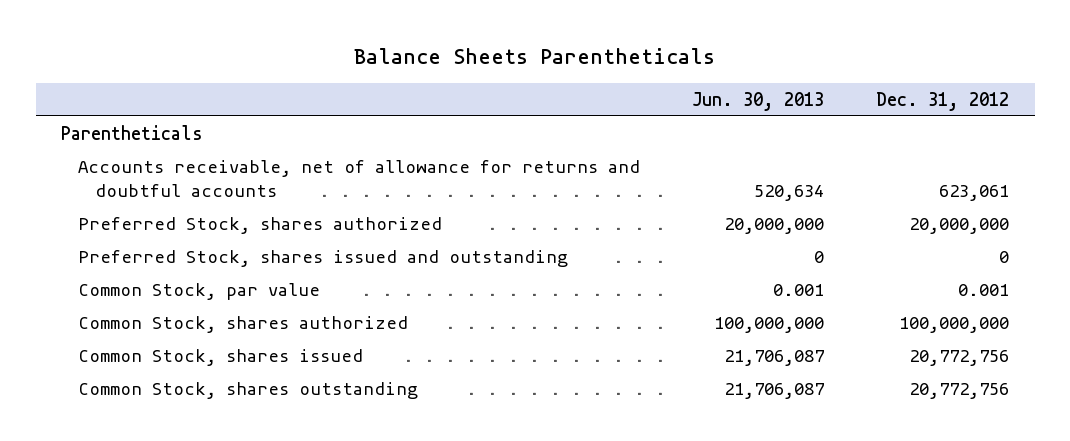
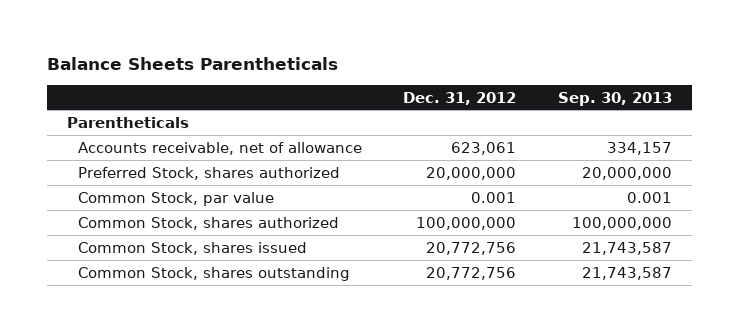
[692,91,825,111] Jun. 30, 2013 -> none
none -> [557,91,672,106] Sep. 30, 2013
[78,159,641,197] Accounts receivable, net of allowance for returns and doubtful accounts -> [78,141,363,155] Accounts receivable, net of allowance
[78,249,569,267] Preferred Stock, shares issued and outstanding -> none

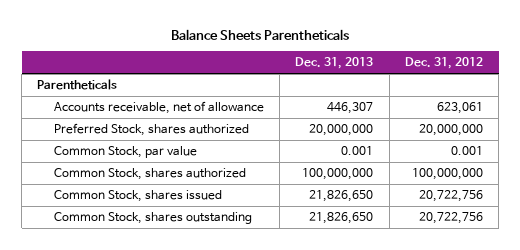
[557,91,672,106] Sep. 30, 2013 -> none
none -> [295,57,374,70] Dec. 31, 2013
[426,241,517,255] 20,772,756 -> [418,190,483,203] 20,722,756
[426,266,517,280] 20,772,756 -> [418,212,483,225] 20,722,756

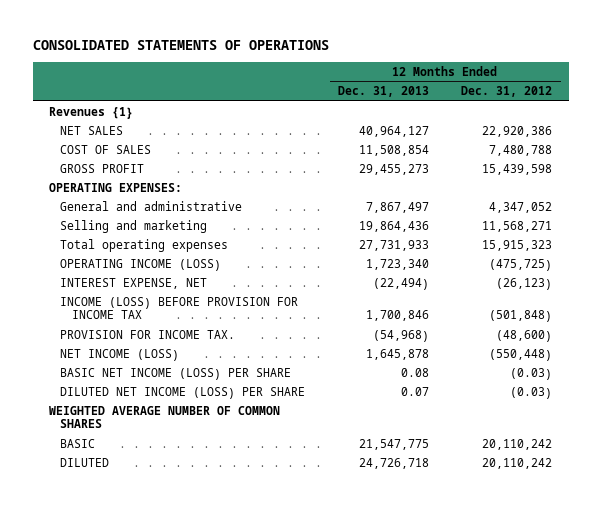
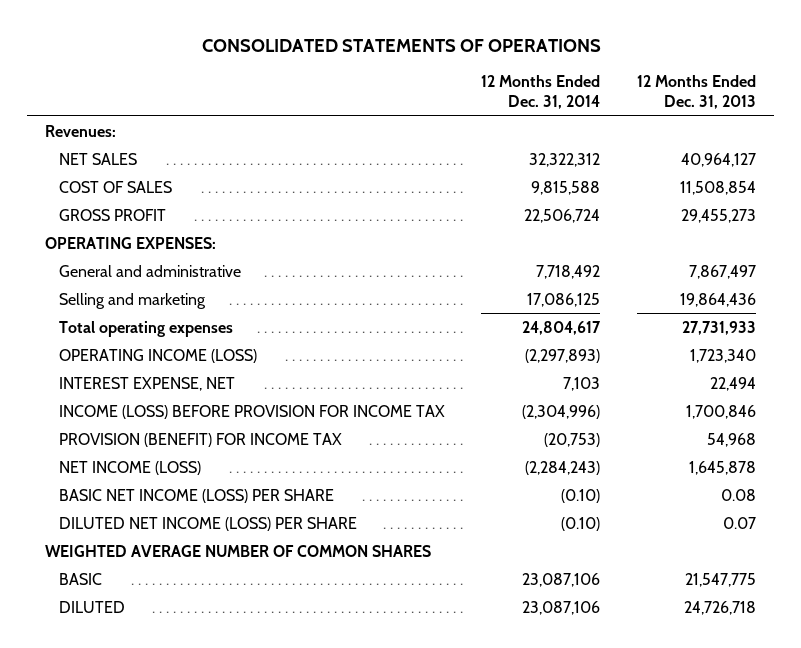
[461,86,553,98] Dec. 31, 2012 -> none
none -> [481,75,601,110] 12 Months Ended Dec. 31, 2014
[48,106,133,119] Revenues {1} -> [45,124,117,137] Revenues:
[372,277,429,290] (22,494) -> [709,376,756,391] 22,494
[60,329,236,339] PROVISION FOR INCOME TAX. -> [58,432,342,447] PROVISION (BENEFIT) FOR INCOME TAX
[372,329,429,342] (54,968) -> [706,432,756,447] 54,968

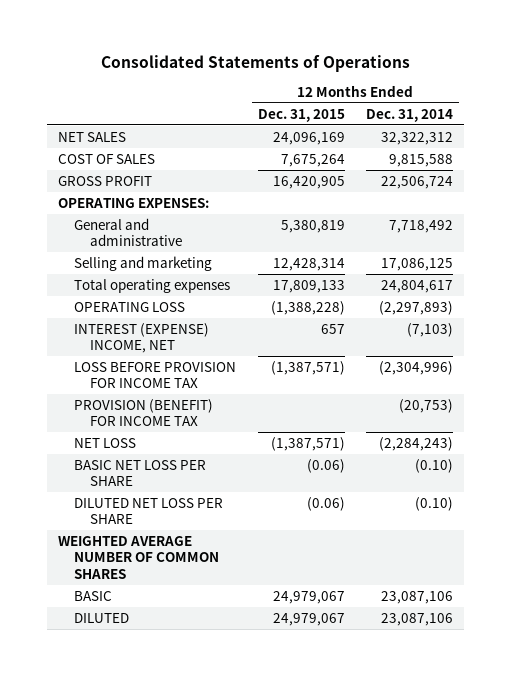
[201,38,601,52] CONSOLIDATED STATEMENTS OF OPERATIONS -> [100,54,410,72] Consolidated Statements of Operations
[636,75,756,110] 12 Months Ended Dec. 31, 2013 -> none
none -> [257,108,345,122] Dec. 31, 2015
[45,124,117,137] Revenues: -> none
[58,348,257,363] OPERATING INCOME (LOSS) -> [73,301,185,312] OPERATING LOSS
[58,376,235,391] INTEREST EXPENSE, NET -> [73,322,209,354] INTEREST (EXPENSE) INCOME, NET
[563,376,601,391] 7,103 -> [407,322,454,337] (7,103)
[58,404,445,419] INCOME (LOSS) BEFORE PROVISION FOR INCOME TAX -> [73,361,236,389] LOSS BEFORE PROVISION FOR INCOME TAX
[58,460,201,475] NET INCOME (LOSS) -> [73,437,136,448] NET LOSS
[58,488,334,503] BASIC NET INCOME (LOSS) PER SHARE -> [73,459,206,487] BASIC NET LOSS PER SHARE
[58,516,357,531] DILUTED NET INCOME (LOSS) PER SHARE -> [73,497,223,525] DILUTED NET LOSS PER SHARE

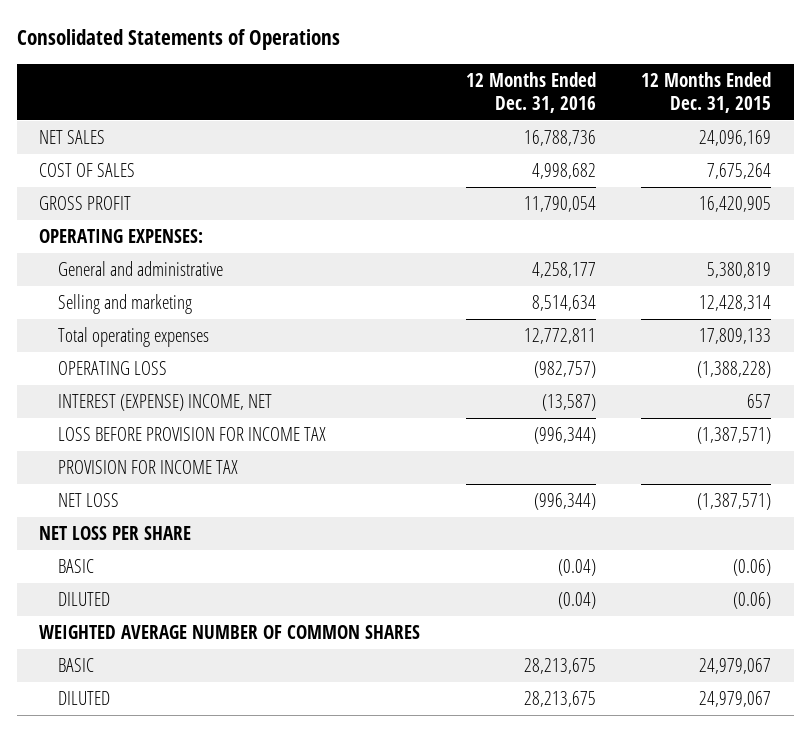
[366,108,454,122] Dec. 31, 2014 -> none
none -> [465,71,596,113] 12 Months Ended Dec. 31, 2016
[73,398,213,427] PROVISION (BENEFIT) FOR INCOME TAX -> [57,459,238,474] PROVISION FOR INCOME TAX
none -> [39,525,192,540] NET LOSS PER SHARE
[73,459,206,487] BASIC NET LOSS PER SHARE -> [57,558,94,573] BASIC
[73,497,223,525] DILUTED NET LOSS PER SHARE -> [57,591,110,606] DILUTED

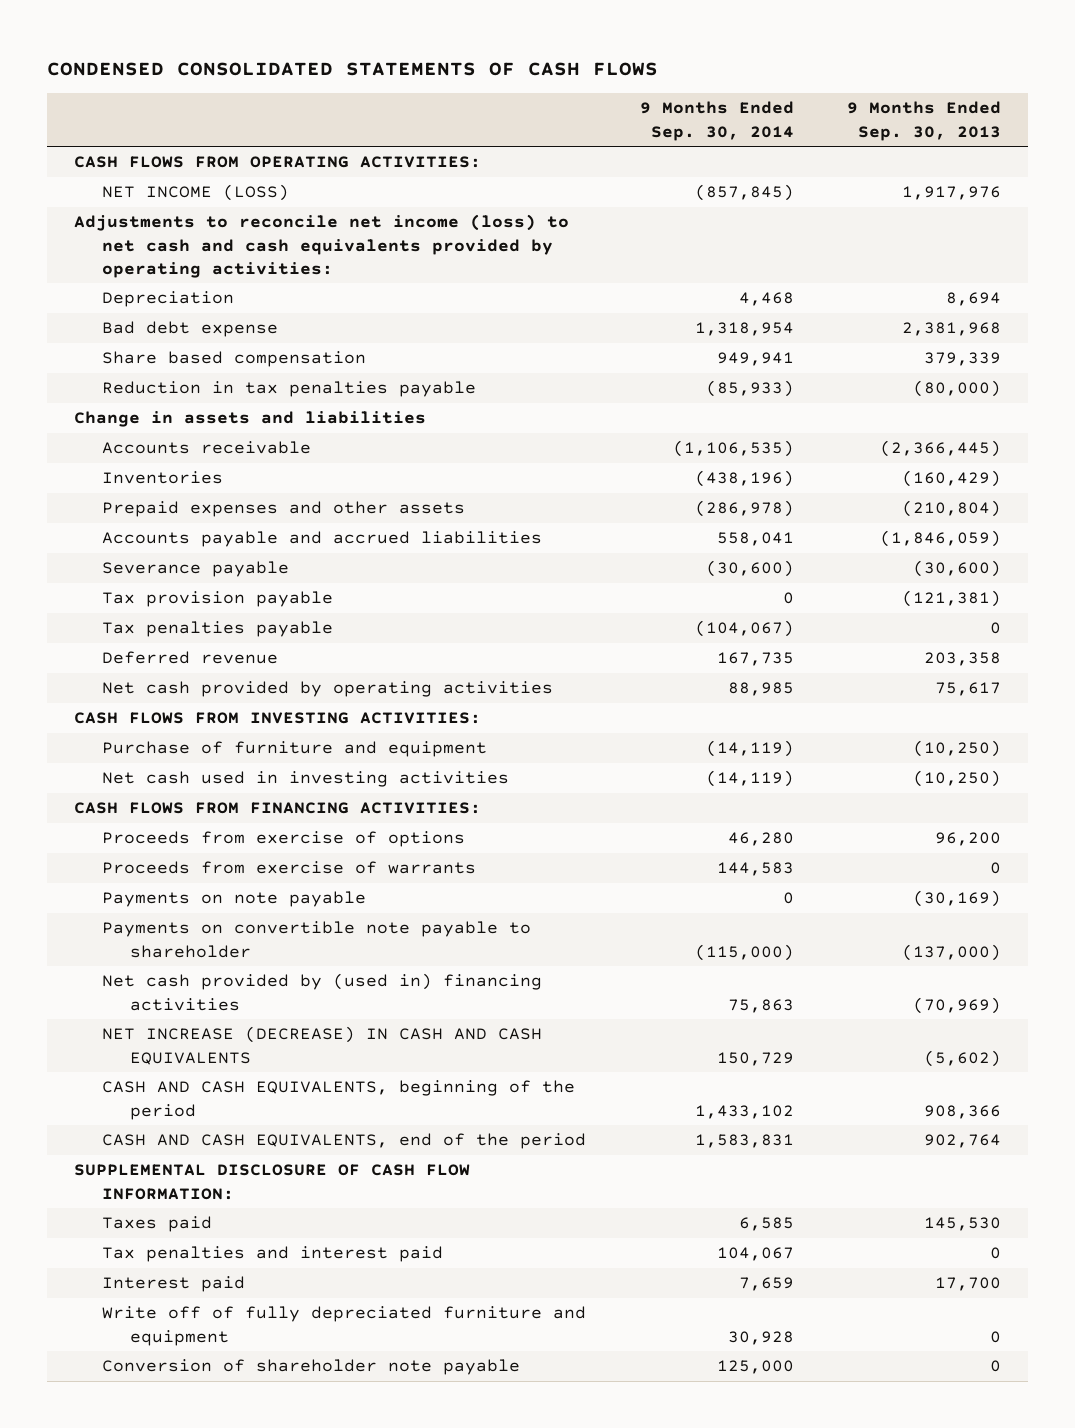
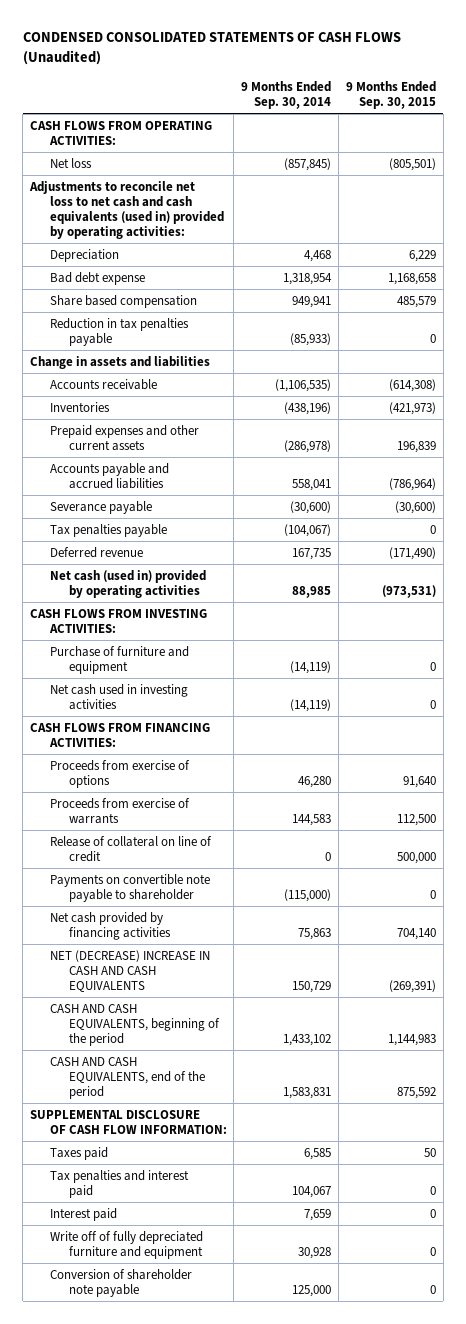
[46,61,658,76] CONDENSED CONSOLIDATED STATEMENTS OF CASH FLOWS -> [22,32,401,66] CONDENSED CONSOLIDATED STATEMENTS OF CASH FLOWS (Unaudited)
[847,101,1002,141] 9 Months Ended Sep. 30, 2013 -> none
none -> [345,80,436,109] 9 Months Ended Sep. 30, 2015
[101,184,289,202] NET INCOME (LOSS) -> [49,157,92,168] Net loss
[73,214,569,278] Adjustments to reconcile net income (loss) to net cash and cash equivalents provided by operating activities: -> [28,180,224,239] Adjustments to reconcile net loss to net cash and cash equivalents (used in) provided by operating activities:
[101,501,465,518] Prepaid expenses and other assets -> [49,424,199,451] Prepaid expenses and other current assets
[101,591,333,608] Tax provision payable -> none
[101,681,553,698] Net cash provided by operating activities -> [49,569,206,598] Net cash (used in) provided by operating activities
[101,891,366,908] Payments on note payable -> none
none -> [49,835,212,862] Release of collateral on line of credit
[101,973,542,1011] Net cash provided by (used in) financing activities -> [49,911,172,940] Net cash provided by financing activities
[101,1026,542,1065] NET INCREASE (DECREASE) IN CASH AND CASH EQUIVALENTS -> [49,949,210,992] NET (DECREASE) INCREASE IN CASH AND CASH EQUIVALENTS

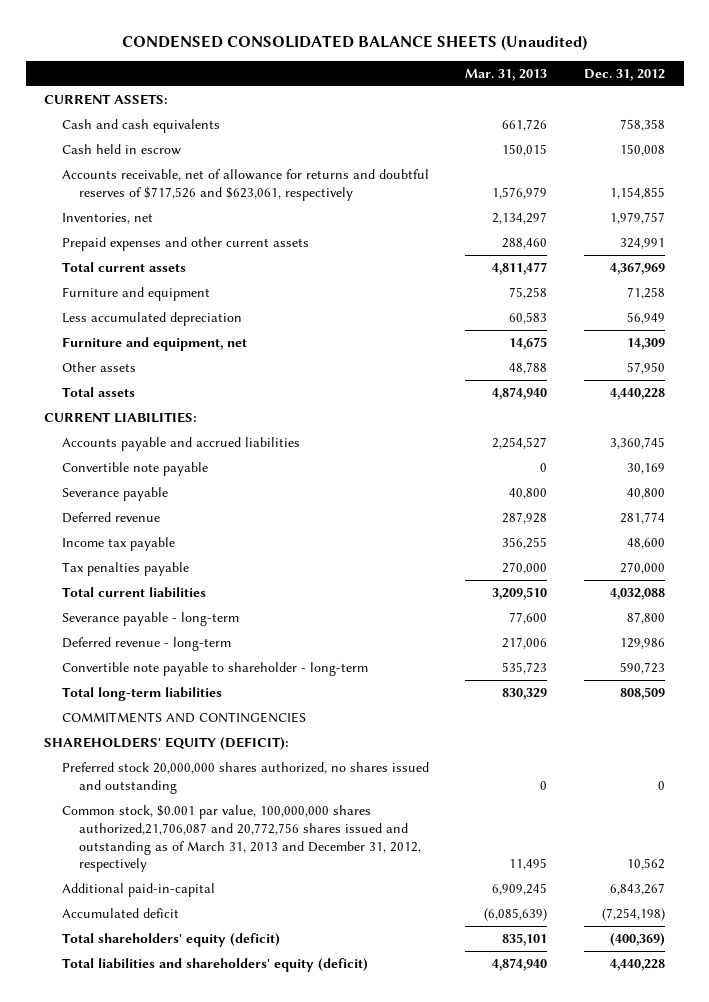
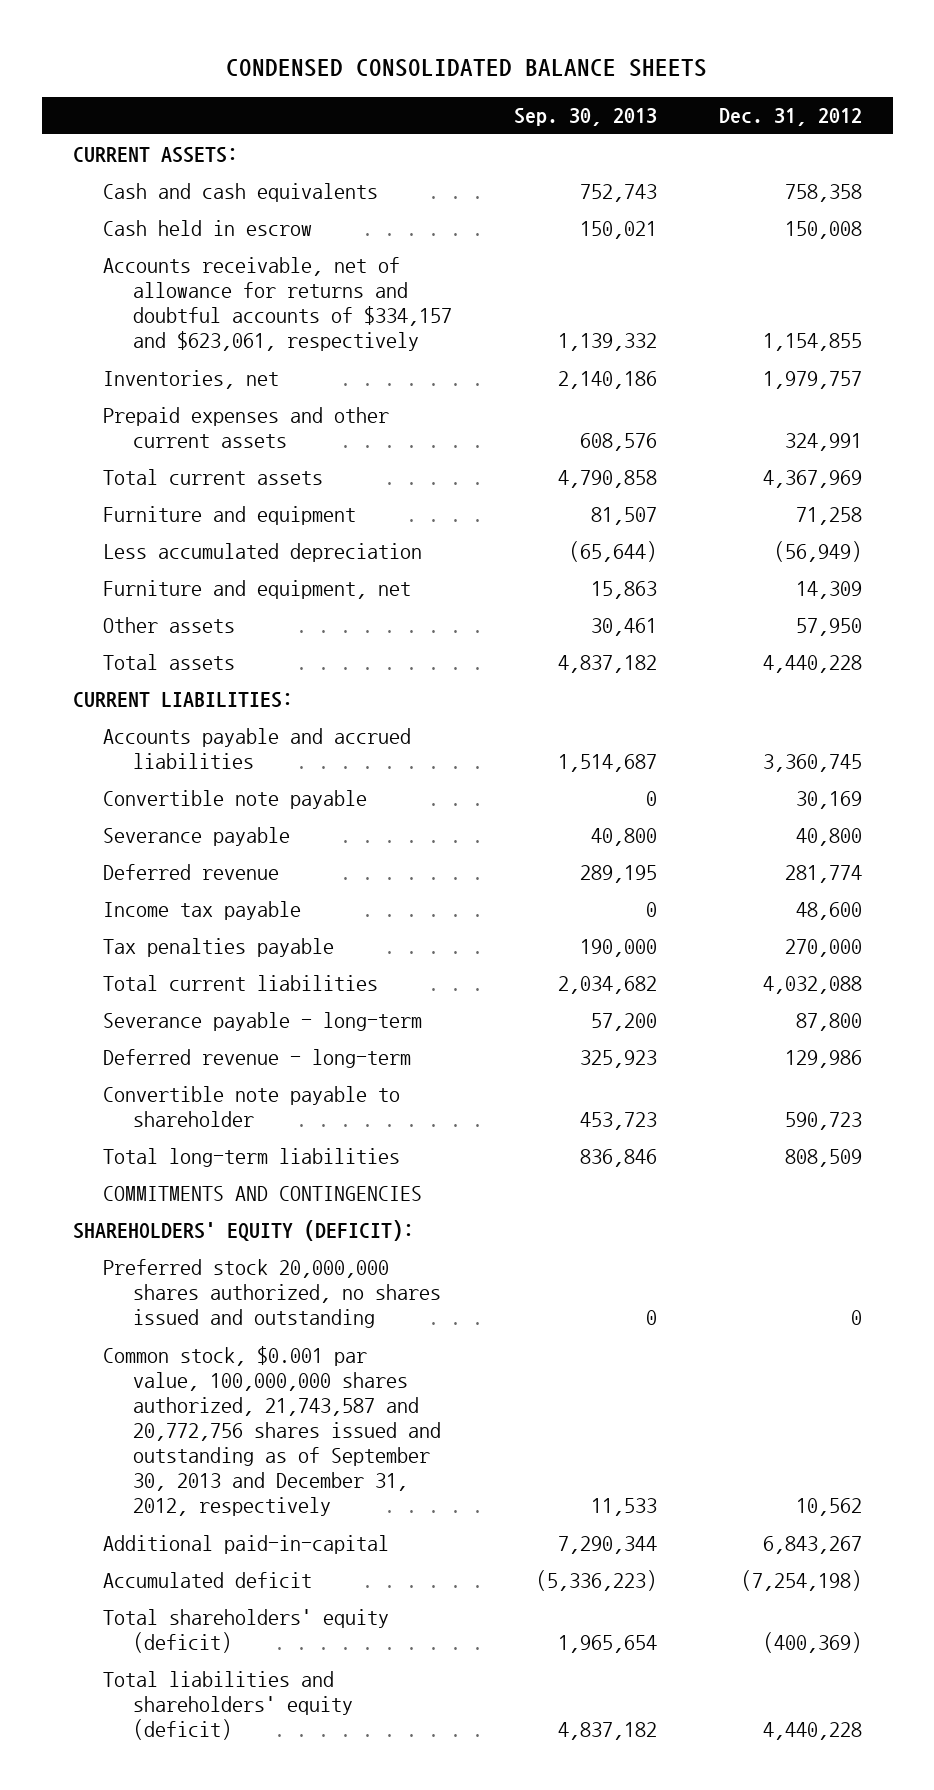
[121,35,587,52] CONDENSED CONSOLIDATED BALANCE SHEETS (Unaudited) -> [226,59,708,78] CONDENSED CONSOLIDATED BALANCE SHEETS
[465,68,548,81] Mar. 31, 2013 -> none
none -> [513,108,657,127] Sep. 30, 2013
[61,168,429,201] Accounts receivable, net of allowance for returns and doubtful reserves of $717,526 and $623,061, respectively -> [102,256,452,351] Accounts receivable, net of allowance for returns and doubtful accounts of $334,157 and $623,061, respectively
[627,311,666,324] 56,949 -> [773,540,862,562] (56,949)
[61,661,368,676] Convertible note payable to shareholder - long-term -> [102,1085,400,1127] Convertible note payable to shareholder
[61,804,421,873] Common stock, $0.001 par value, 100,000,000 shares authorized,21,706,087 and 20,772,756 shares issued and outstanding as of March 31, 2013 and December 31, 2012, respectively -> [102,1345,441,1517] Common stock, $0.001 par value, 100,000,000 shares authorized, 21,743,587 and 20,772,756 shares issued and outstanding as of September 30, 2013 and December 31, 2012, respectively

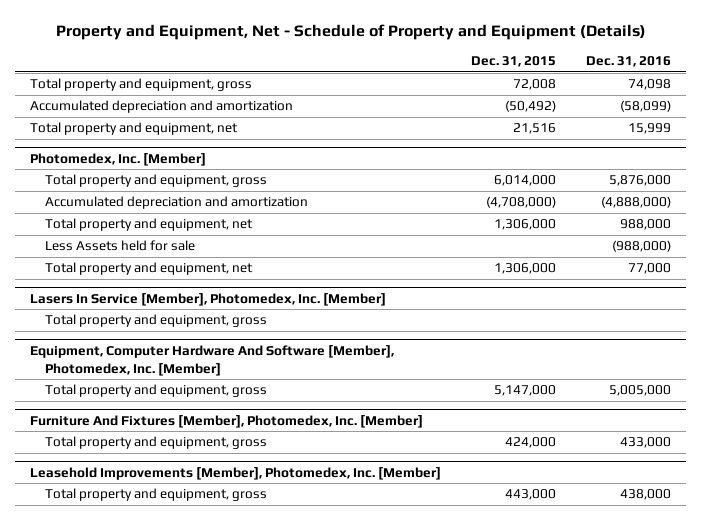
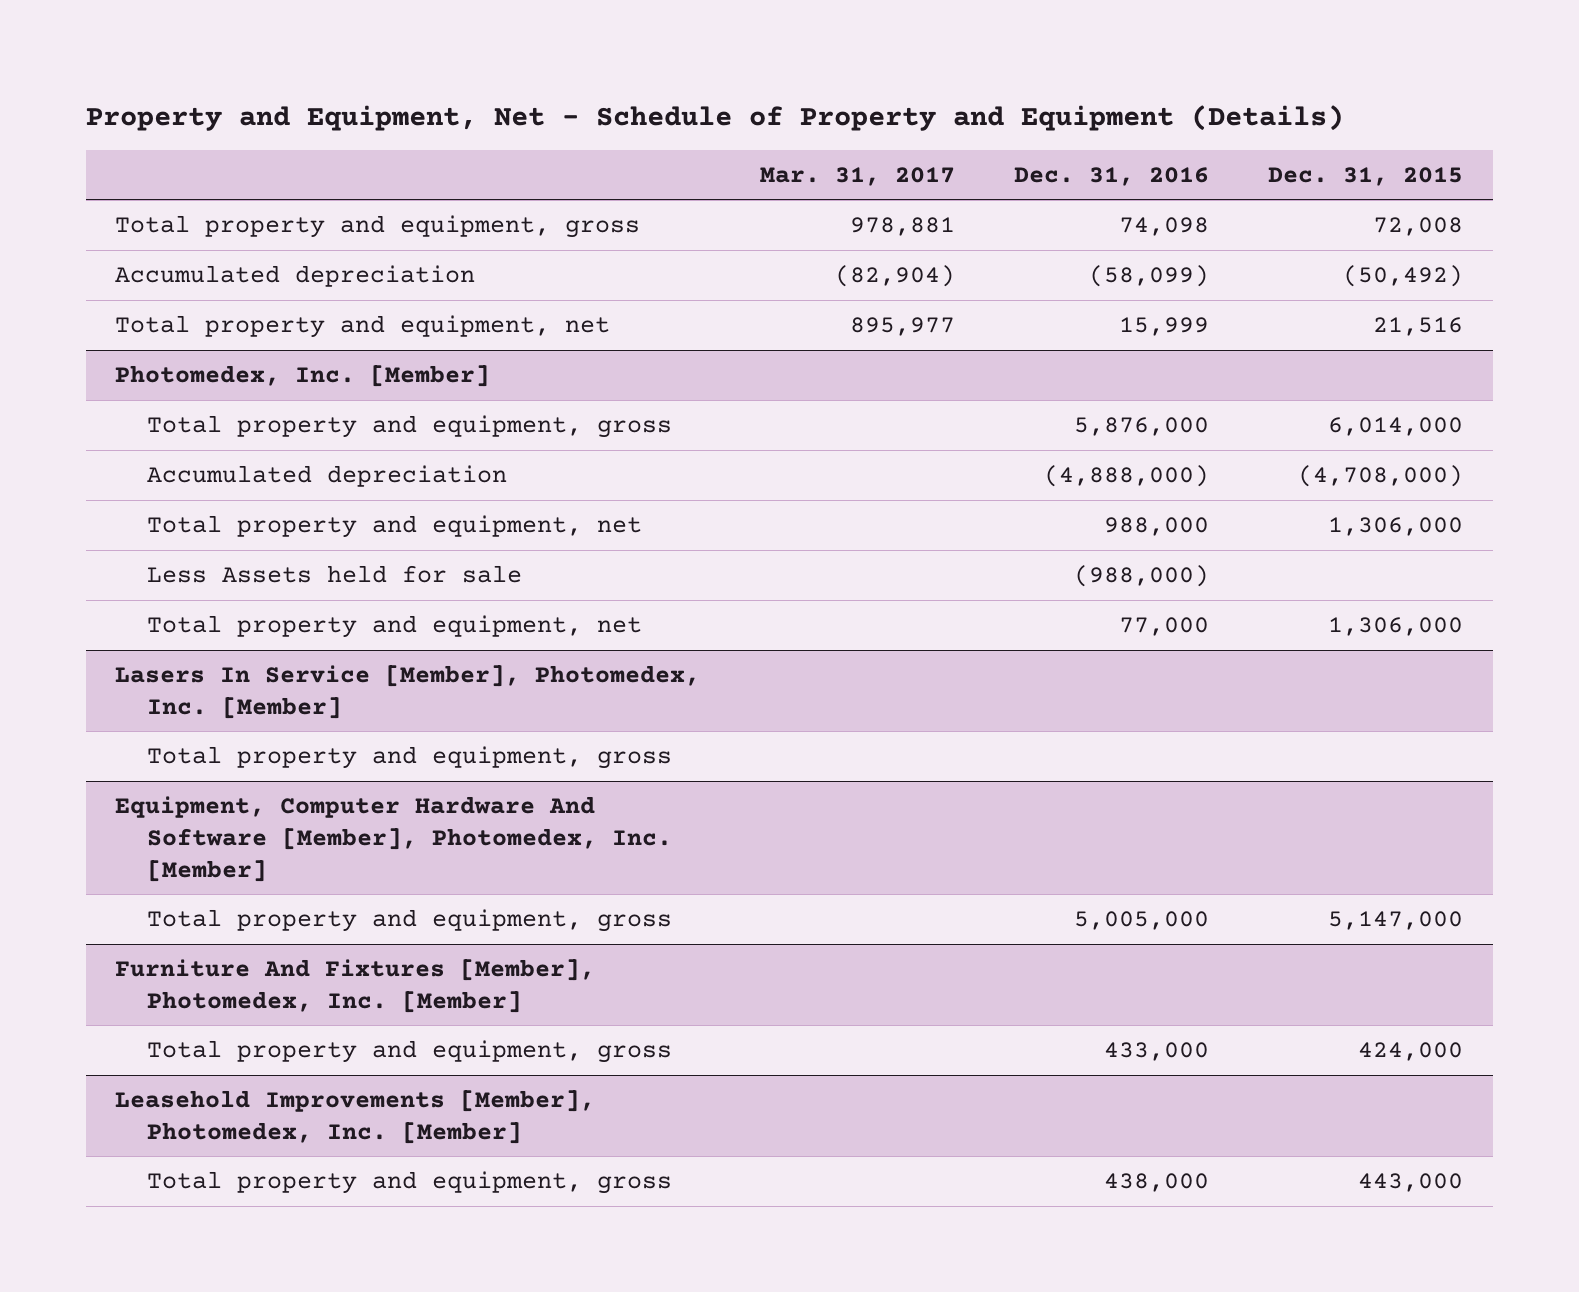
none -> [759,166,955,186] Mar. 31, 2017
[30,100,294,114] Accumulated depreciation and amortization -> [115,265,476,288] Accumulated depreciation
[44,196,308,210] Accumulated depreciation and amortization -> [147,465,508,488] Accumulated depreciation

